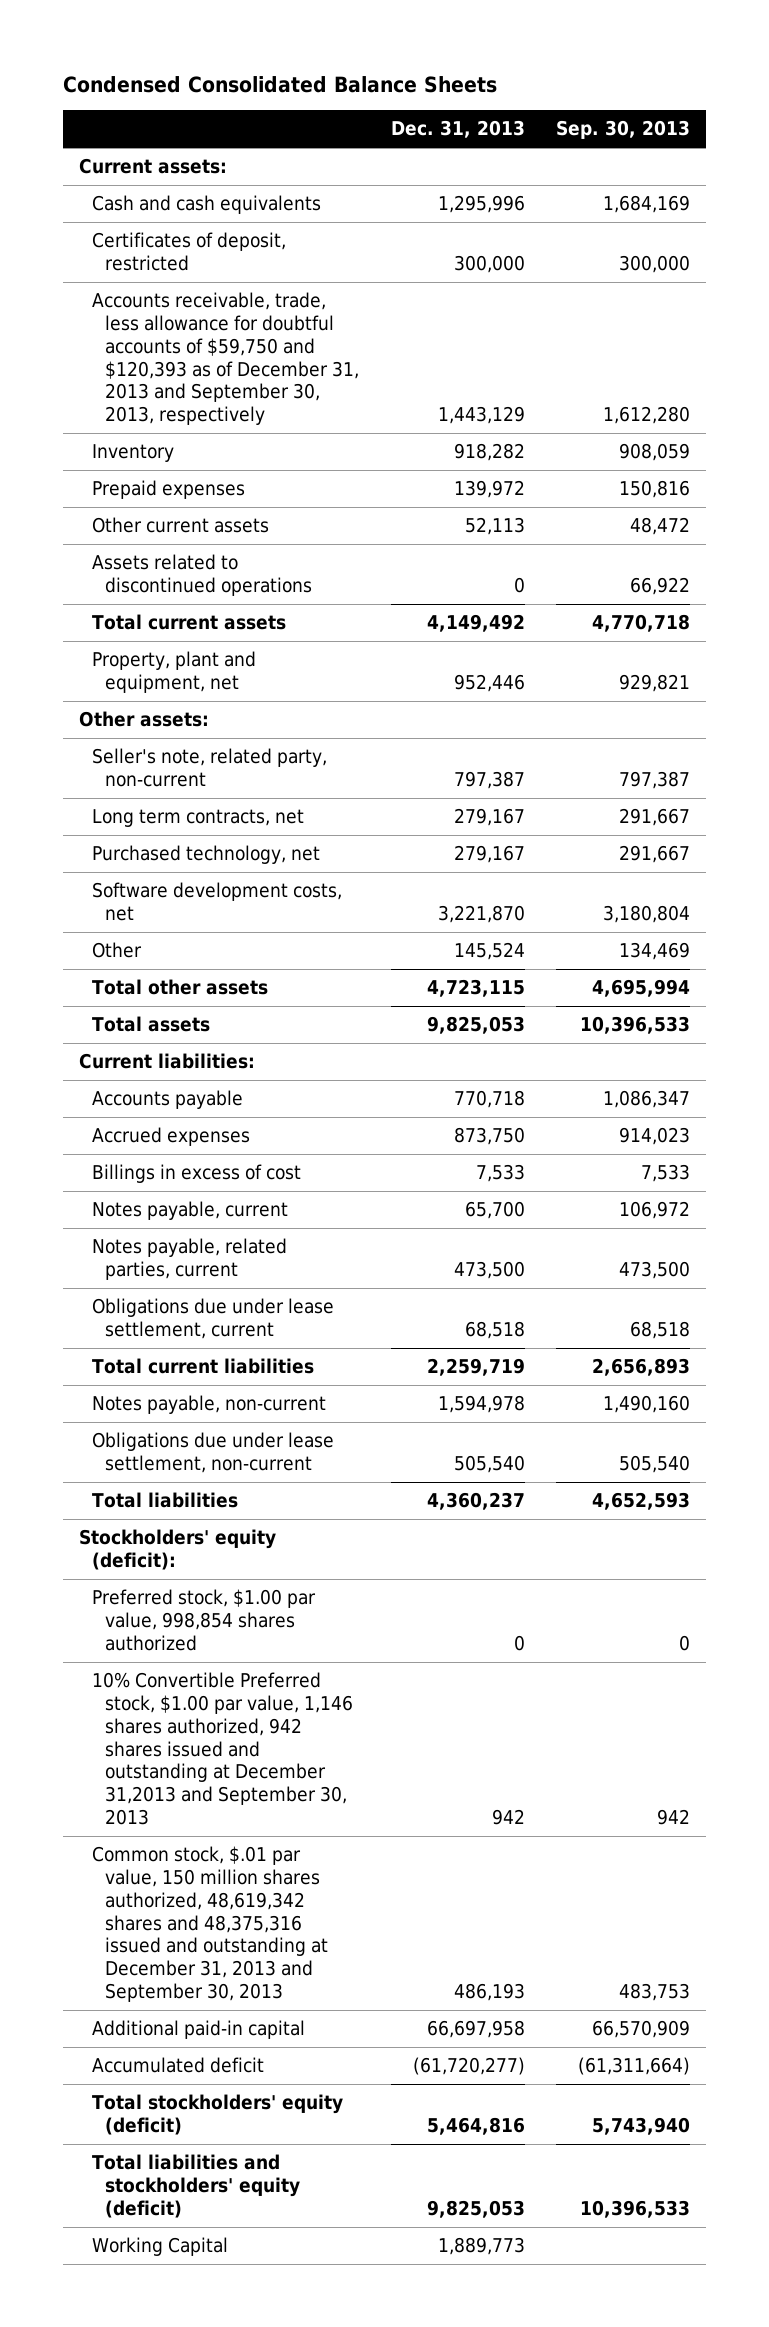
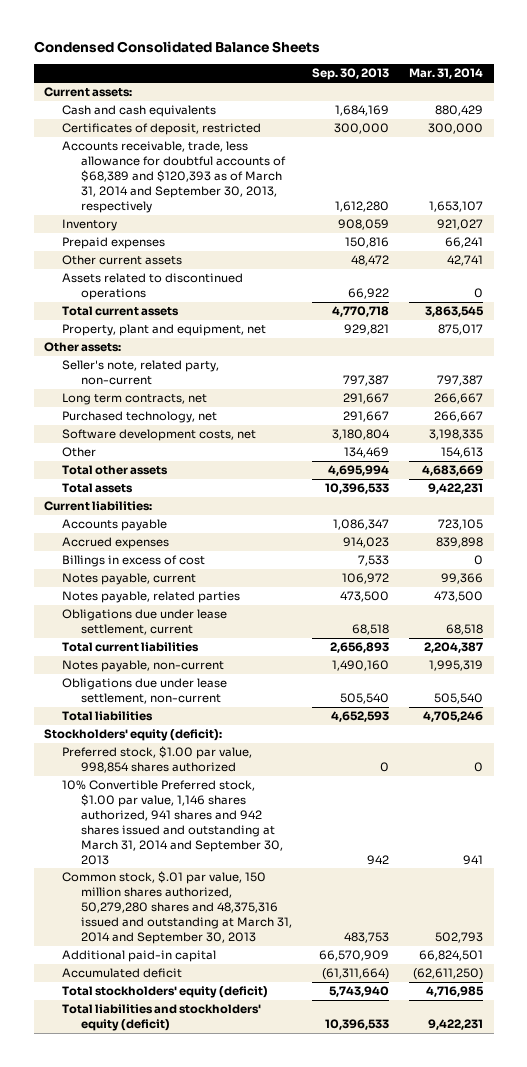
[390,120,525,139] Dec. 31, 2013 -> none
none -> [409,68,484,80] Mar. 31, 2014
[92,292,360,426] Accounts receivable, trade, less allowance for doubtful accounts of $59,750 and $120,393 as of December 31, 2013 and September 30, 2013, respectively -> [62,141,286,213] Accounts receivable, trade, less allowance for doubtful accounts of $68,389 and $120,393 as of March 31, 2014 and September 30, 2013, respectively
[92,1238,288,1281] Notes payable, related parties, current -> [62,591,241,604] Notes payable, related parties
[92,1672,354,1826] 10% Convertible Preferred stock, $1.00 par value, 1,146 shares authorized, 942 shares issued and outstanding at December 31,2013 and September 30, 2013 -> [62,780,283,865] 10% Convertible Preferred stock, $1.00 par value, 1,146 shares authorized, 941 shares and 942 shares issued and outstanding at March 31, 2014 and September 30, 2013
[92,1846,329,2003] Common stock, $.01 par value, 150 million shares authorized, 48,619,342 shares and 48,375,316 issued and outstanding at December 31, 2013 and September 30, 2013 -> [62,871,292,944] Common stock, $.01 par value, 150 million shares authorized, 50,279,280 shares and 48,375,316 issued and outstanding at March 31, 2014 and September 30, 2013
[92,2237,229,2257] Working Capital -> none

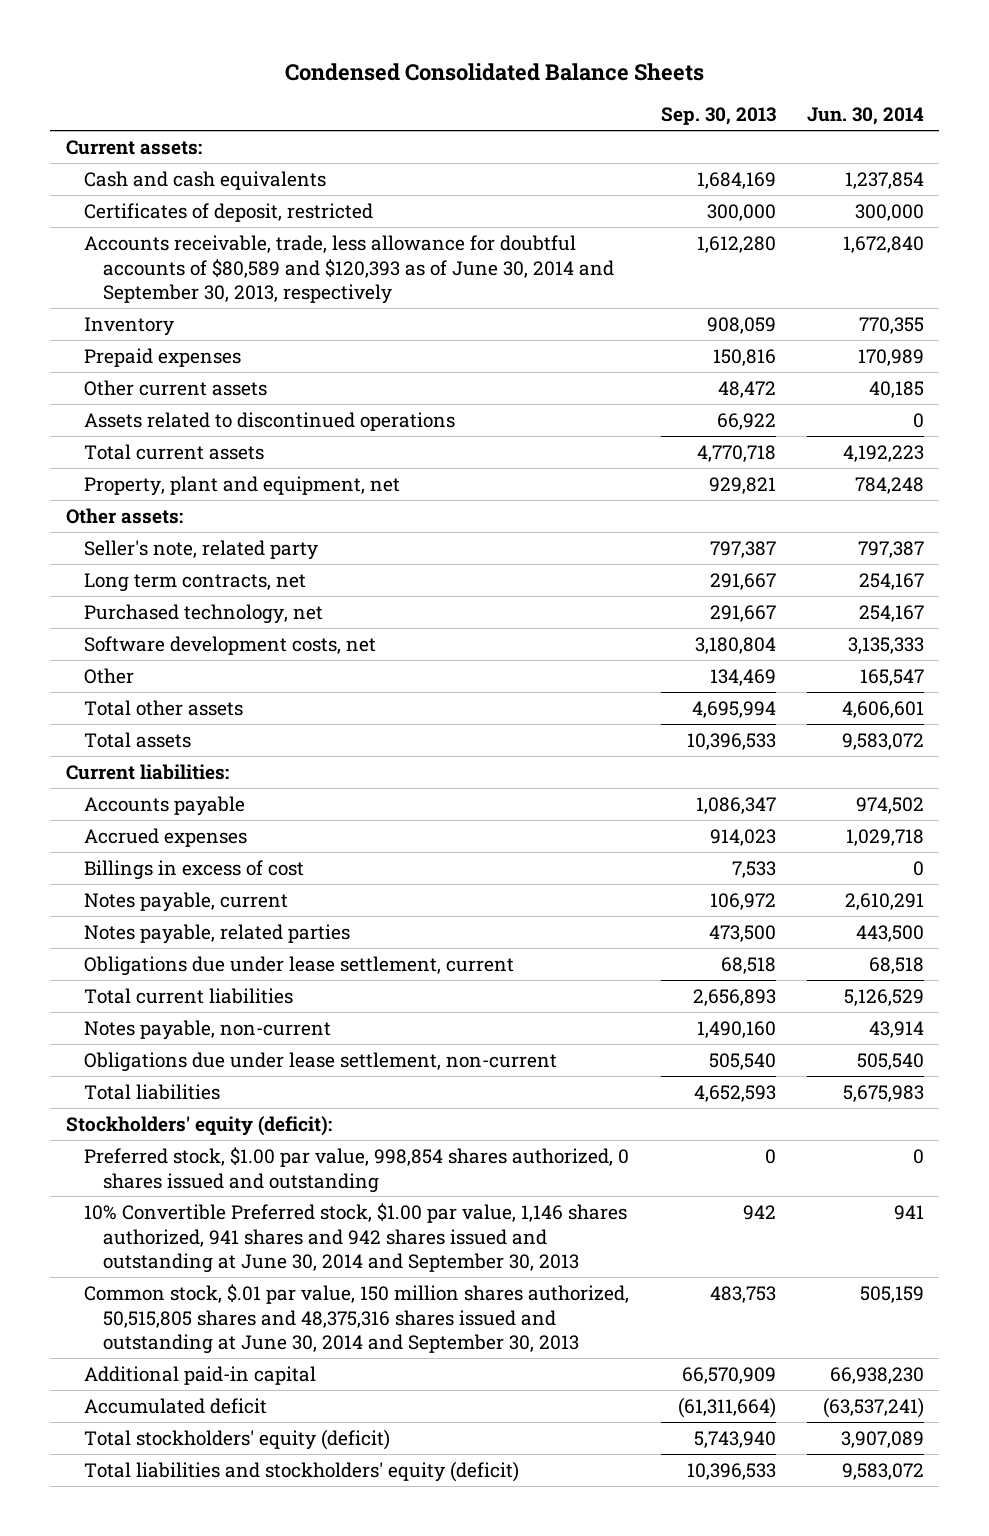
[409,68,484,80] Mar. 31, 2014 -> none
none -> [806,107,924,126] Jun. 30, 2014
[62,141,286,213] Accounts receivable, trade, less allowance for doubtful accounts of $68,389 and $120,393 as of March 31, 2014 and September 30, 2013, respectively -> [84,234,615,305] Accounts receivable, trade, less allowance for doubtful accounts of $80,589 and $120,393 as of June 30, 2014 and September 30, 2013, respectively
[62,360,220,386] Seller's note, related party, non-current -> [84,539,319,560] Seller's note, related party
[62,746,253,774] Preferred stock, $1.00 par value, 998,854 shares authorized -> [84,1146,630,1193] Preferred stock, $1.00 par value, 998,854 shares authorized, 0 shares issued and outstanding
[62,780,283,865] 10% Convertible Preferred stock, $1.00 par value, 1,146 shares authorized, 941 shares and 942 shares issued and outstanding at March 31, 2014 and September 30, 2013 -> [84,1202,628,1274] 10% Convertible Preferred stock, $1.00 par value, 1,146 shares authorized, 941 shares and 942 shares issued and outstanding at June 30, 2014 and September 30, 2013
[62,871,292,944] Common stock, $.01 par value, 150 million shares authorized, 50,279,280 shares and 48,375,316 issued and outstanding at March 31, 2014 and September 30, 2013 -> [84,1283,630,1355] Common stock, $.01 par value, 150 million shares authorized, 50,515,805 shares and 48,375,316 shares issued and outstanding at June 30, 2014 and September 30, 2013

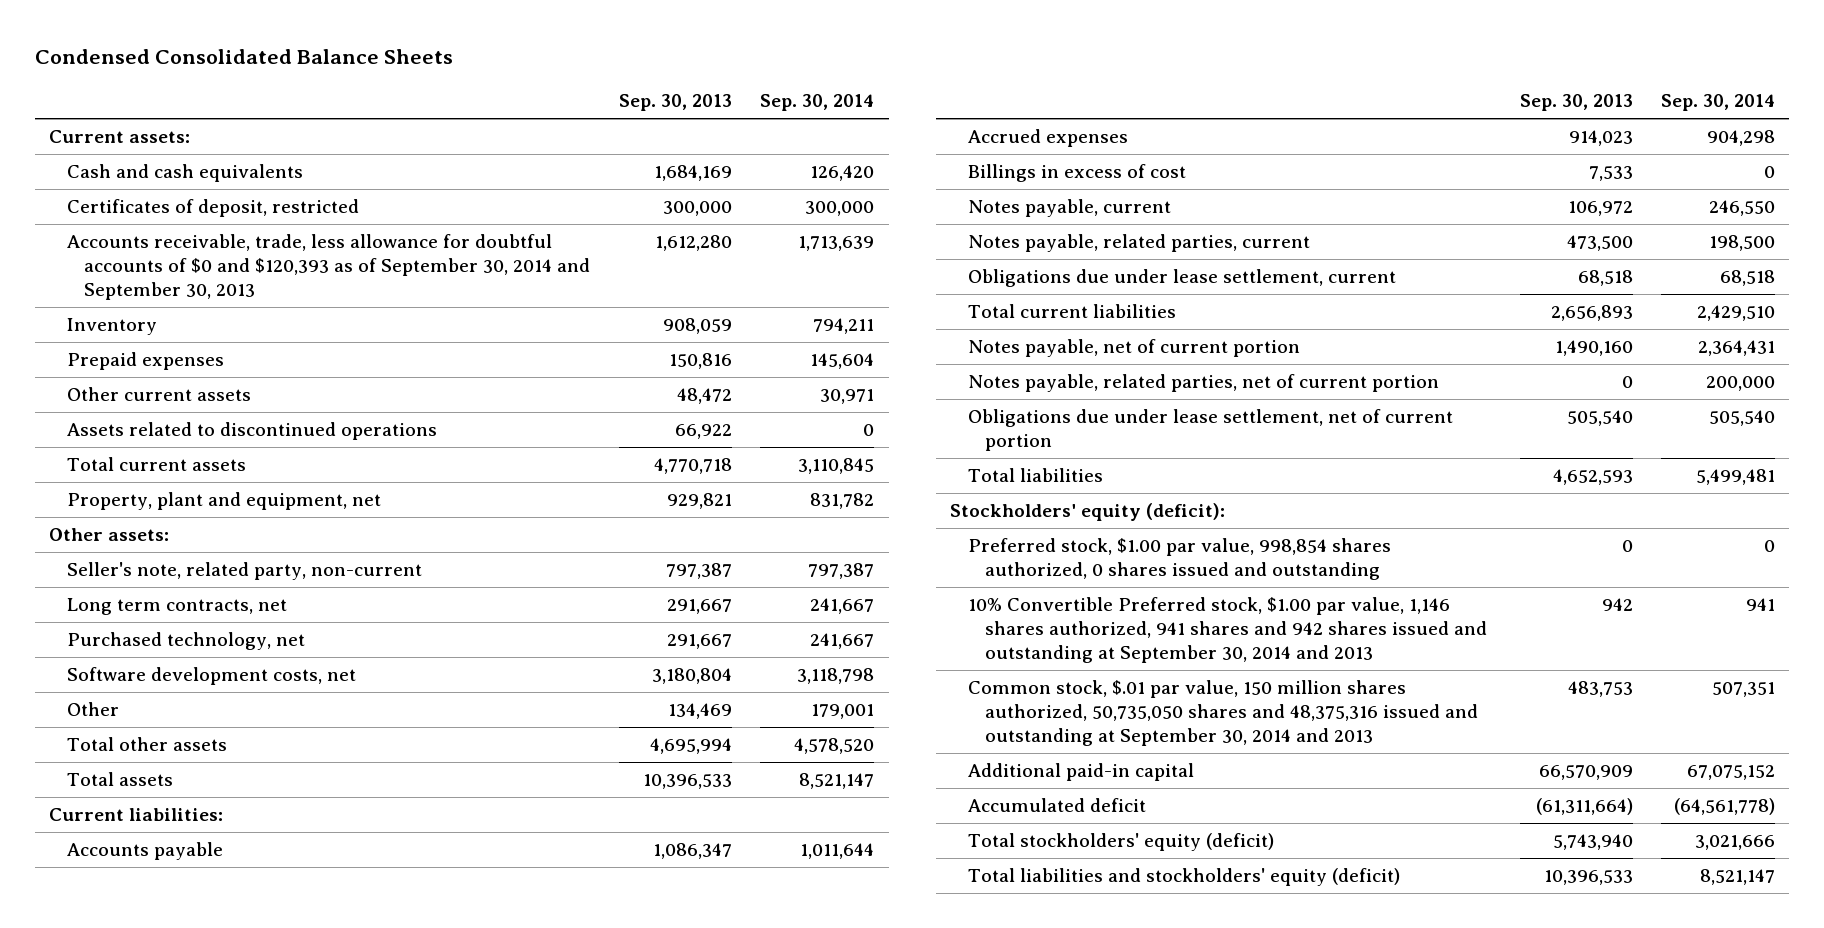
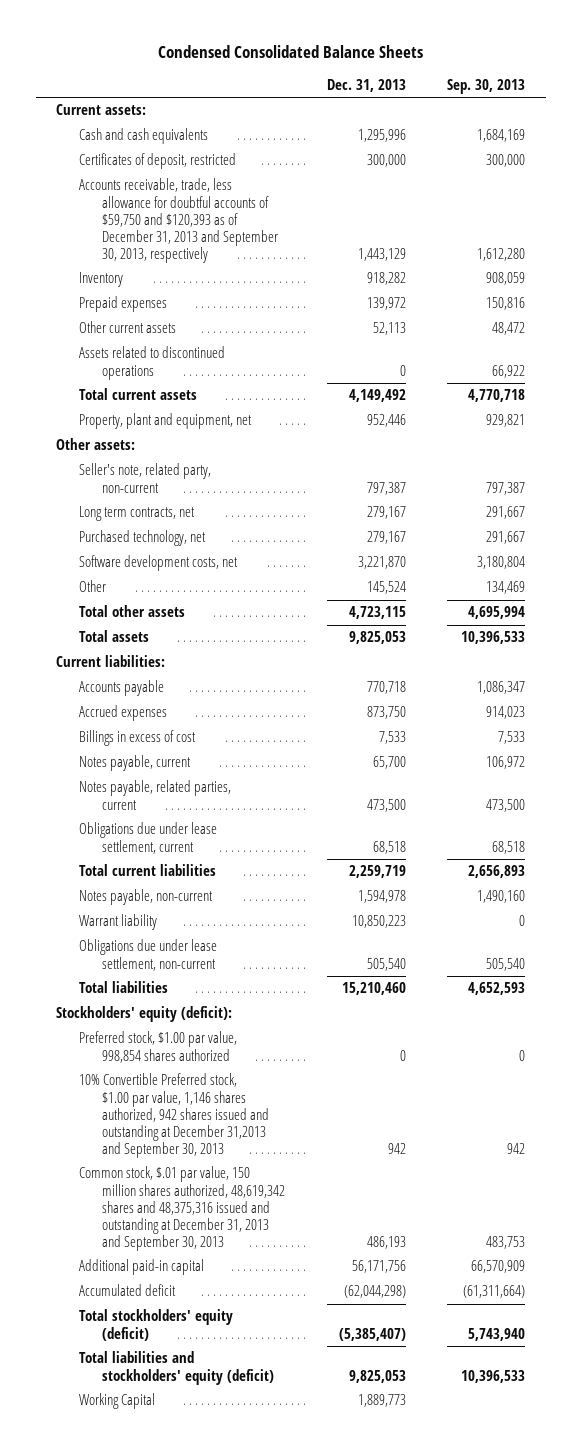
[760,94,875,112] Sep. 30, 2014 -> none
none -> [326,79,406,93] Dec. 31, 2013
[66,234,591,300] Accounts receivable, trade, less allowance for doubtful accounts of $0 and $120,393 as of September 30, 2014 and September 30, 2013 -> [79,178,279,264] Accounts receivable, trade, less allowance for doubtful accounts of $59,750 and $120,393 as of December 31, 2013 and September 30, 2013, respectively
[967,374,1439,393] Notes payable, related parties, net of current portion -> none
[967,339,1300,358] Notes payable, net of current portion -> [79,889,214,906] Notes payable, non-current
none -> [79,914,158,931] Warrant liability
[967,409,1453,451] Obligations due under lease settlement, net of current portion -> [79,939,218,971] Obligations due under lease settlement, non-current
[967,538,1391,580] Preferred stock, $1.00 par value, 998,854 shares authorized, 0 shares issued and outstanding -> [79,1031,238,1063] Preferred stock, $1.00 par value, 998,854 shares authorized
[967,597,1488,663] 10% Convertible Preferred stock, $1.00 par value, 1,146 shares authorized, 941 shares and 942 shares issued and outstanding at September 30, 2014 and 2013 -> [79,1073,270,1159] 10% Convertible Preferred stock, $1.00 par value, 1,146 shares authorized, 942 shares issued and outstanding at December 31,2013 and September 30, 2013
[967,680,1479,746] Common stock, $.01 par value, 150 million shares authorized, 50,735,050 shares and 48,375,316 issued and outstanding at September 30, 2014 and 2013 -> [79,1166,286,1252] Common stock, $.01 par value, 150 million shares authorized, 48,619,342 shares and 48,375,316 issued and outstanding at December 31, 2013 and September 30, 2013
none -> [79,1393,156,1410] Working Capital

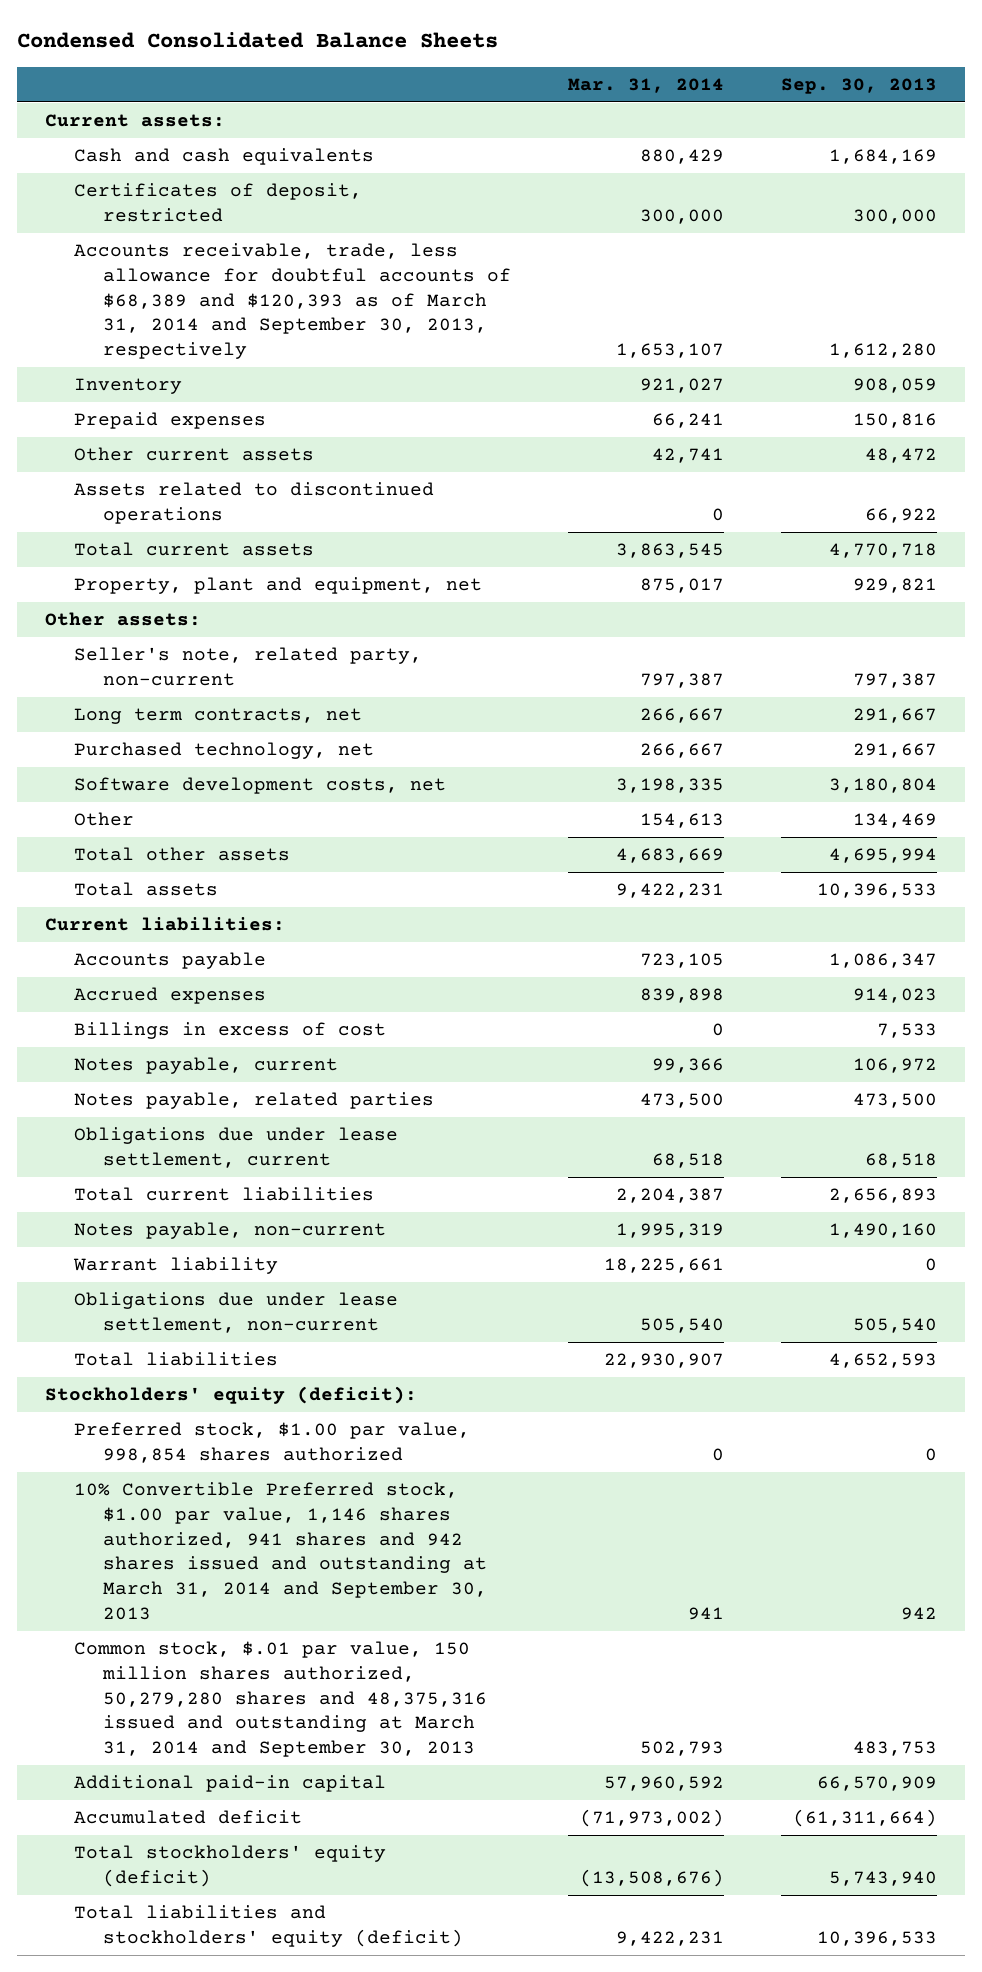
[326,79,406,93] Dec. 31, 2013 -> none
none -> [567,77,724,93] Mar. 31, 2014
[79,178,279,264] Accounts receivable, trade, less allowance for doubtful accounts of $59,750 and $120,393 as of December 31, 2013 and September 30, 2013, respectively -> [74,243,511,360] Accounts receivable, trade, less allowance for doubtful accounts of $68,389 and $120,393 as of March 31, 2014 and September 30, 2013, respectively
[79,780,232,810] Notes payable, related parties, current -> [74,1092,435,1110] Notes payable, related parties
[79,1073,270,1159] 10% Convertible Preferred stock, $1.00 par value, 1,146 shares authorized, 942 shares issued and outstanding at December 31,2013 and September 30, 2013 -> [74,1482,487,1620] 10% Convertible Preferred stock, $1.00 par value, 1,146 shares authorized, 941 shares and 942 shares issued and outstanding at March 31, 2014 and September 30, 2013
[79,1166,286,1252] Common stock, $.01 par value, 150 million shares authorized, 48,619,342 shares and 48,375,316 issued and outstanding at December 31, 2013 and September 30, 2013 -> [74,1641,487,1758] Common stock, $.01 par value, 150 million shares authorized, 50,279,280 shares and 48,375,316 issued and outstanding at March 31, 2014 and September 30, 2013
[79,1393,156,1410] Working Capital -> none

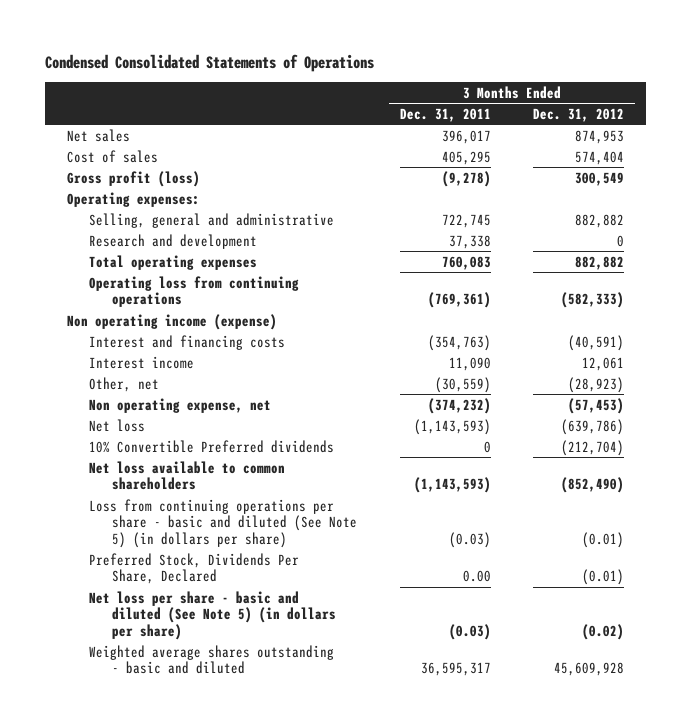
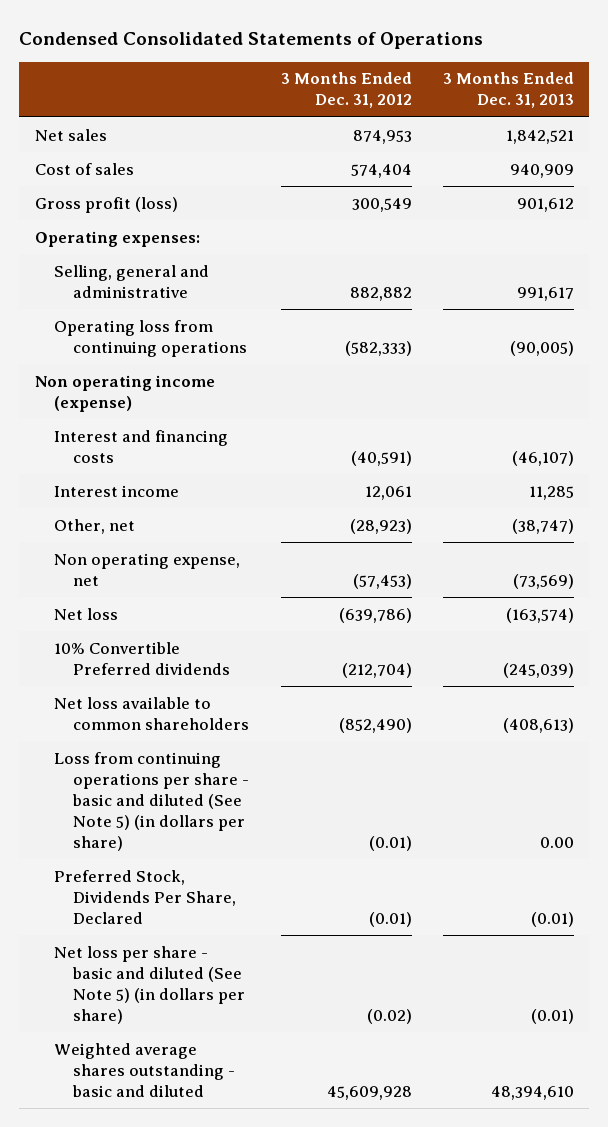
[399,107,491,122] Dec. 31, 2011 -> none
none -> [442,72,574,109] 3 Months Ended Dec. 31, 2013
[89,233,258,249] Research and development -> none
[89,254,258,270] Total operating expenses -> none

